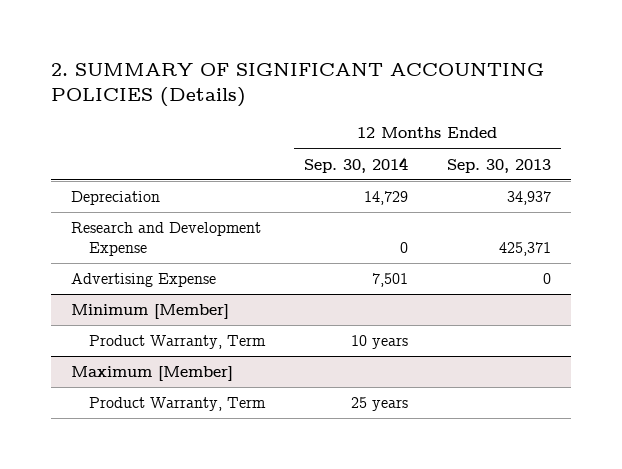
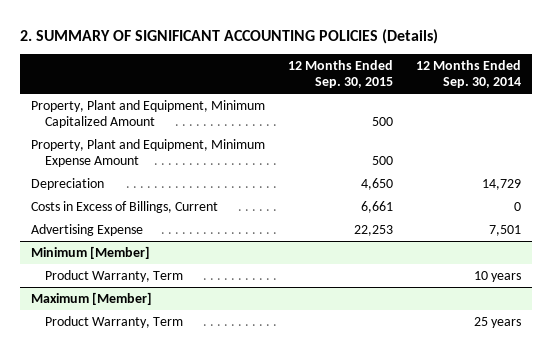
[447,158,552,173] Sep. 30, 2013 -> none
none -> [288,59,394,89] 12 Months Ended Sep. 30, 2015
none -> [31,99,266,129] Property, Plant and Equipment, Minimum Capitalized Amount
none -> [31,138,266,168] Property, Plant and Equipment, Minimum Expense Amount
[70,222,261,257] Research and Development Expense -> none
none -> [31,200,219,213] Costs in Excess of Billings, Current

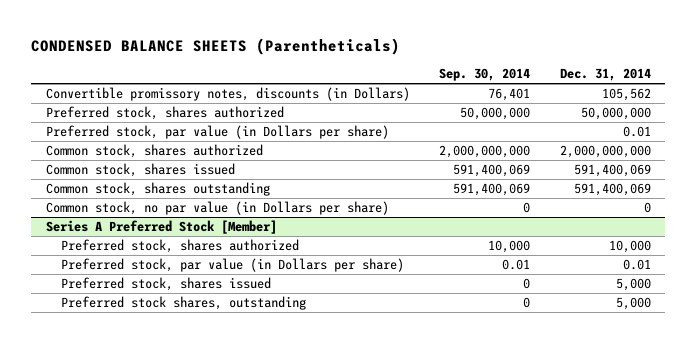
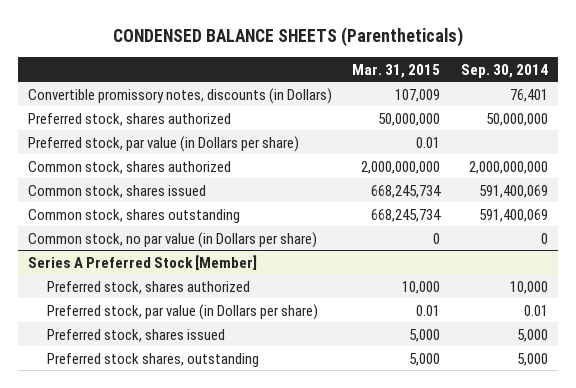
[559,68,651,82] Dec. 31, 2014 -> none
none -> [352,63,441,78] Mar. 31, 2015
[523,278,531,290] 0 -> [516,328,548,342] 5,000
[523,297,531,309] 0 -> [516,352,548,366] 5,000

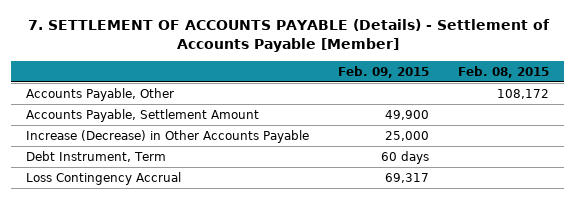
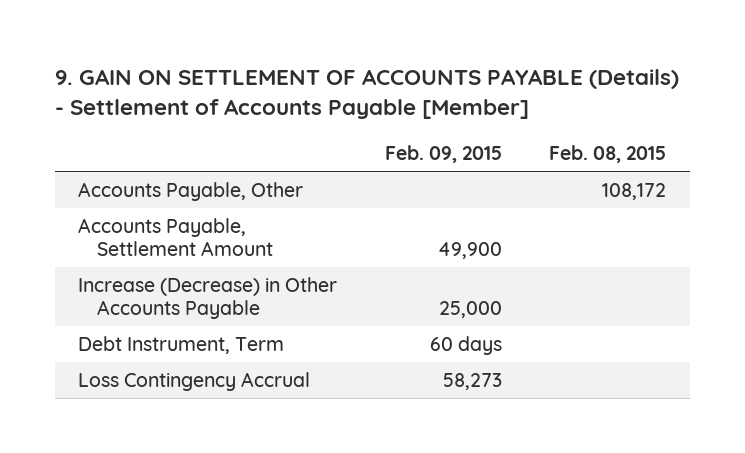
[27,18,550,52] 7. SETTLEMENT OF ACCOUNTS PAYABLE (Details) - Settlement of Accounts Payable [Member] -> [54,69,679,120] 9. GAIN ON SETTLEMENT OF ACCOUNTS PAYABLE (Details) - Settlement of Accounts Payable [Member]
[385,172,430,183] 69,317 -> [442,373,502,391] 58,273

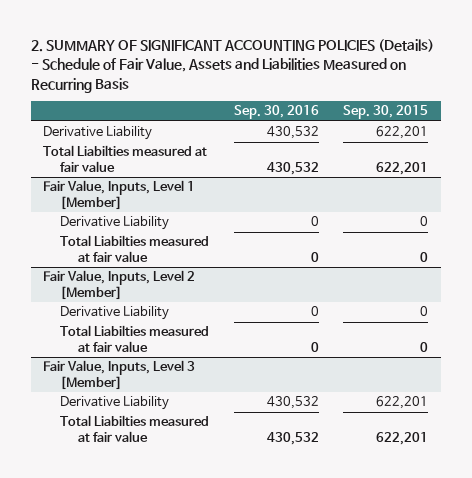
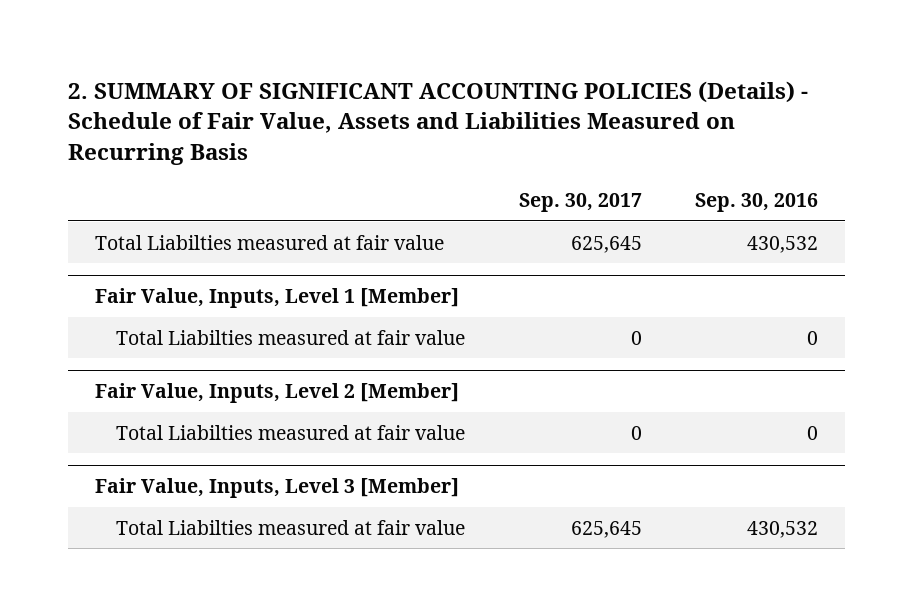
[343,105,429,120] Sep. 30, 2015 -> none
none -> [518,193,642,213] Sep. 30, 2017
[43,126,153,141] Derivative Liability -> none
[60,216,170,231] Derivative Liability -> none
[60,306,170,321] Derivative Liability -> none
[60,396,170,411] Derivative Liability -> none

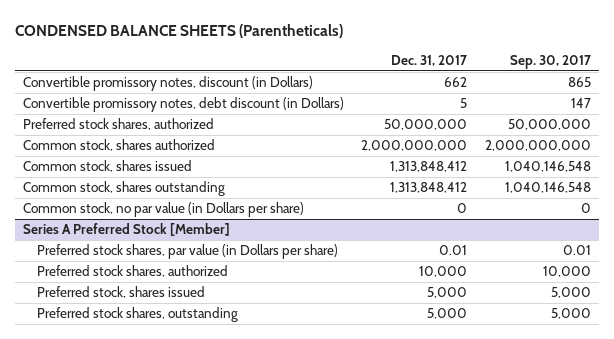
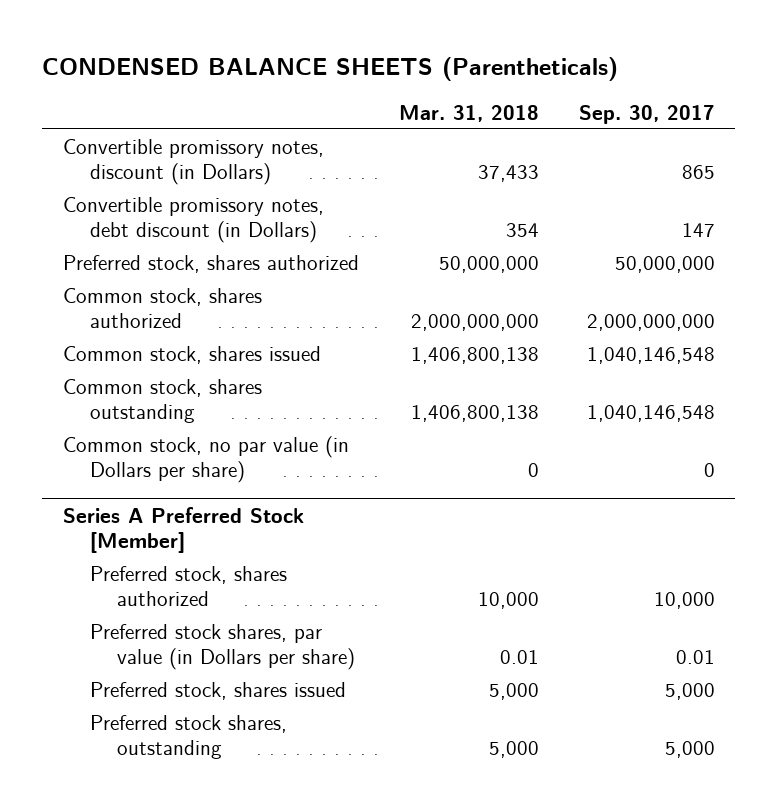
[391,55,468,67] Dec. 31, 2017 -> none
none -> [398,104,539,122] Mar. 31, 2018
[23,118,215,131] Preferred stock shares, authorized -> [62,254,359,273] Preferred stock, shares authorized
none -> [89,565,287,607] Preferred stock, shares authorized
[37,265,229,278] Preferred stock shares, authorized -> none

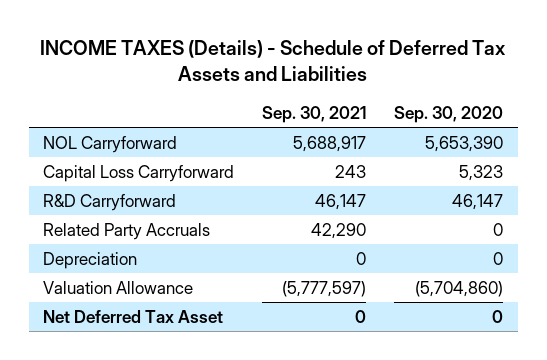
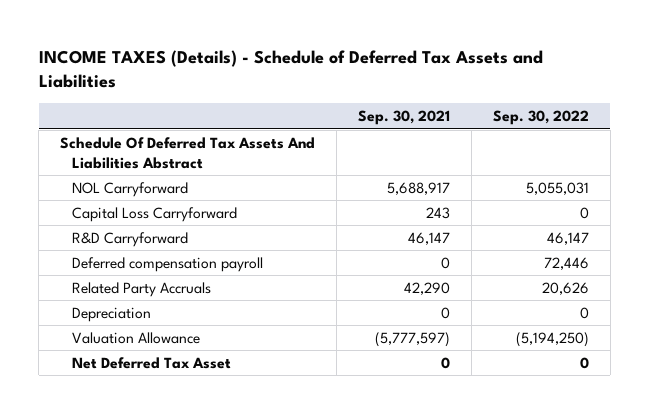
[394,105,504,123] Sep. 30, 2020 -> none
none -> [492,109,589,125] Sep. 30, 2022
none -> [59,136,315,169] Schedule Of Deferred Tax Assets And Liabilities Abstract
none -> [71,256,263,272] Deferred compensation payroll

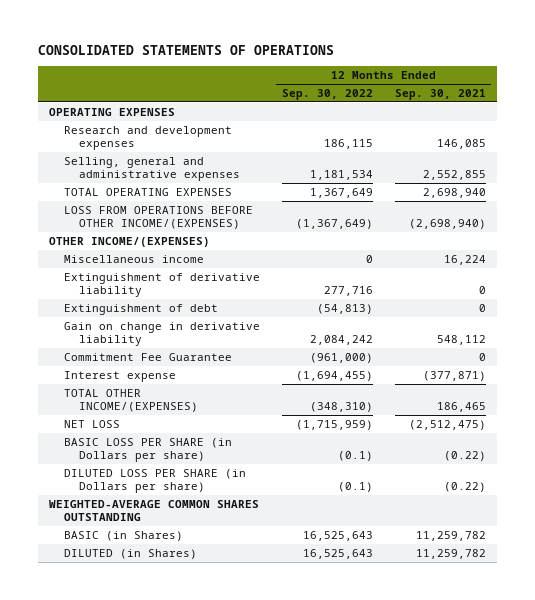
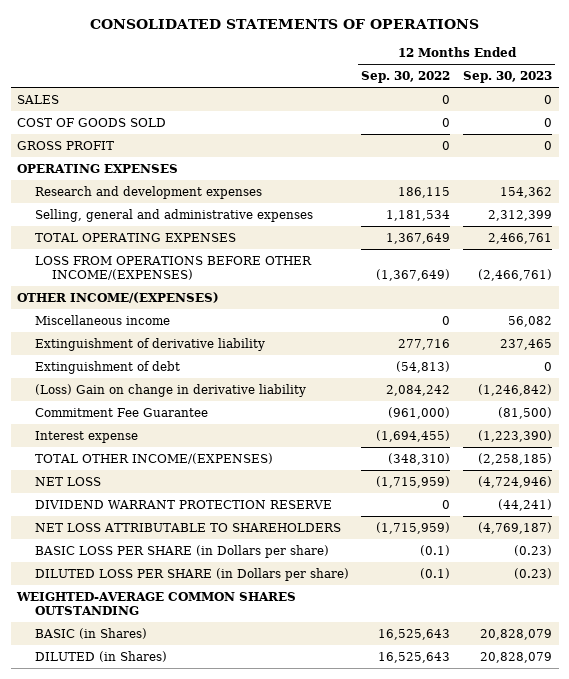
[394,88,486,100] Sep. 30, 2021 -> none
none -> [463,71,553,84] Sep. 30, 2023
none -> [16,94,59,104] SALES
none -> [16,117,166,127] COST OF GOODS SOLD
none -> [16,140,114,150] GROSS PROFIT
[64,321,261,346] Gain on change in derivative liability -> [34,383,306,397] (Loss) Gain on change in derivative liability
none -> [34,499,332,509] DIVIDEND WARRANT PROTECTION RESERVE
none -> [34,522,341,532] NET LOSS ATTRIBUTABLE TO SHAREHOLDERS

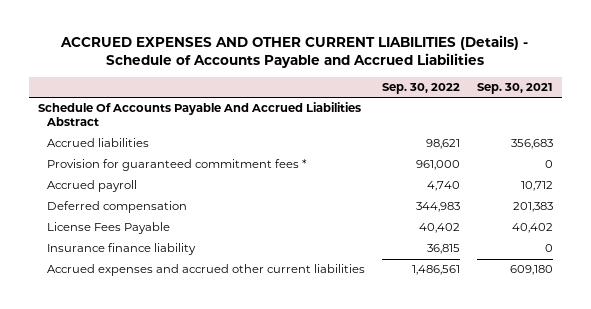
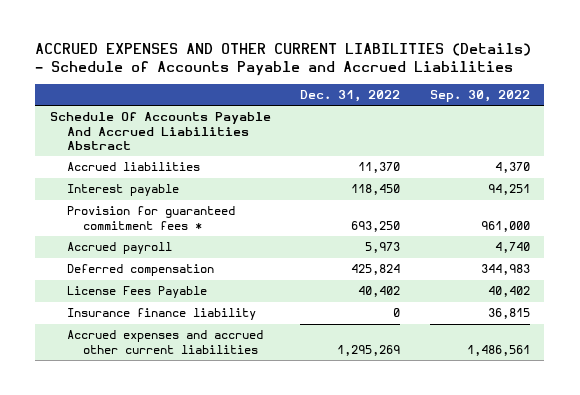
[477,83,554,95] Sep. 30, 2021 -> none
none -> [300,90,401,103] Dec. 31, 2022
[426,139,461,150] 98,621 -> [494,162,530,174] 4,370
none -> [66,184,179,197] Interest payable

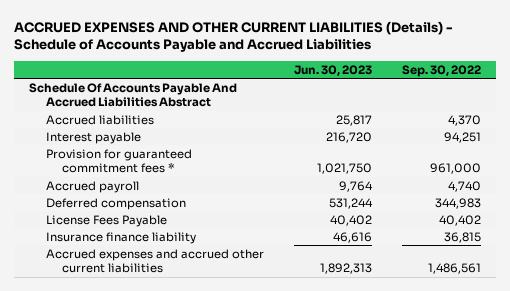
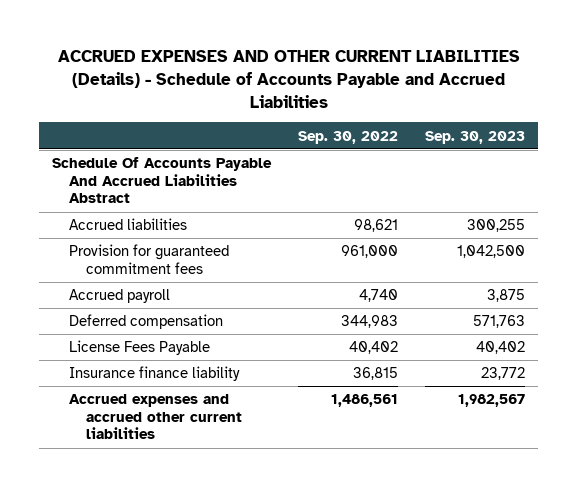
[293,64,372,76] Jun. 30, 2023 -> none
none -> [424,130,525,144] Sep. 30, 2023
[45,131,141,144] Interest payable -> none
[447,114,481,126] 4,370 -> [354,219,399,233] 98,621
[45,148,192,174] Provision for guaranteed commitment fees * -> [68,244,229,274] Provision for guaranteed commitment fees

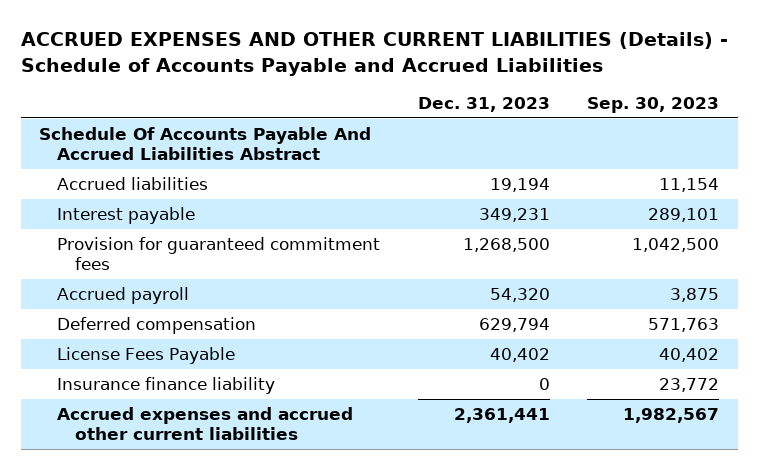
[298,130,399,144] Sep. 30, 2022 -> none
none -> [417,97,550,113] Dec. 31, 2023
[466,219,525,233] 300,255 -> [659,177,720,192] 11,154
none -> [57,206,196,224] Interest payable

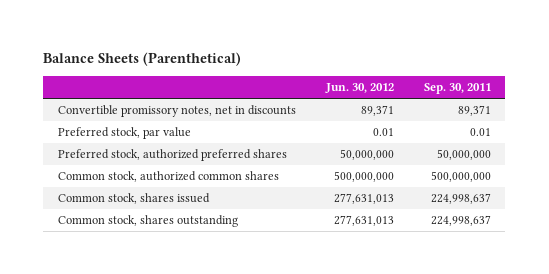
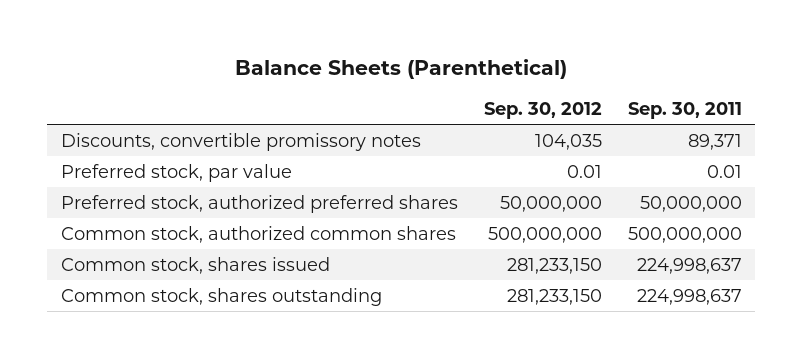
[324,82,394,93] Jun. 30, 2012 -> none
none -> [483,101,602,119] Sep. 30, 2012
[58,105,297,118] Convertible promissory notes, net in discounts -> [60,132,421,151] Discounts, convertible promissory notes

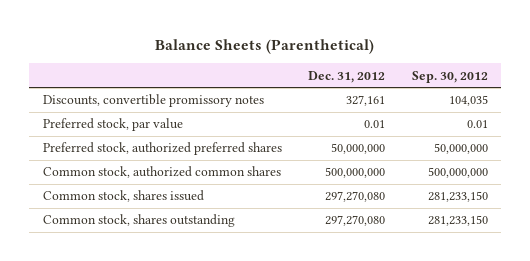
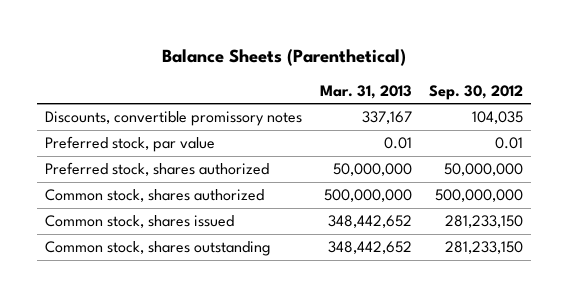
[308,70,386,83] Dec. 31, 2012 -> none
none -> [319,84,412,99] Mar. 31, 2013
[42,142,282,156] Preferred stock, authorized preferred shares -> [45,162,270,177] Preferred stock, shares authorized
[42,166,281,179] Common stock, authorized common shares -> [45,189,265,203] Common stock, shares authorized

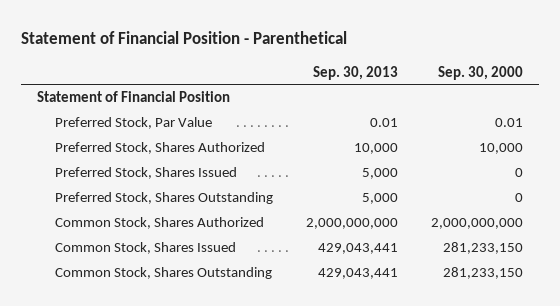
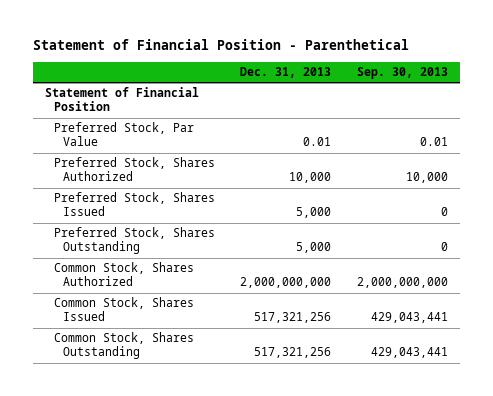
[437,65,523,80] Sep. 30, 2000 -> none
none -> [240,66,332,78] Dec. 31, 2013
[361,168,398,180] 5,000 -> [440,207,448,217] 0
[361,193,398,205] 5,000 -> [440,242,448,252] 0

